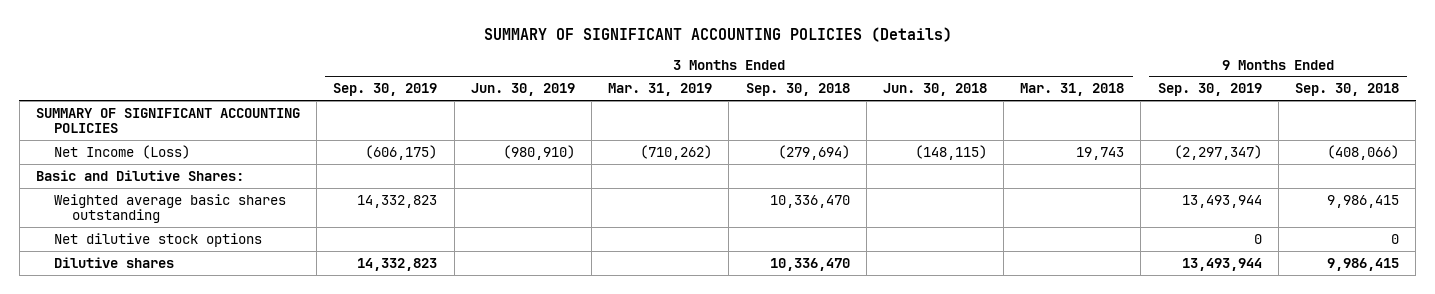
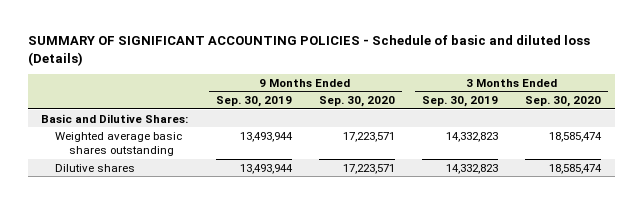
[483,26,952,42] SUMMARY OF SIGNIFICANT ACCOUNTING POLICIES (Details) -> [27,35,590,67] SUMMARY OF SIGNIFICANT ACCOUNTING POLICIES - Schedule of basic and diluted loss (Details)
[470,83,575,97] Jun. 30, 2019 -> none
[608,83,713,97] Mar. 31, 2019 -> none
[745,83,850,97] Sep. 30, 2018 -> none
[882,83,987,97] Jun. 30, 2018 -> none
[1020,83,1125,97] Mar. 31, 2018 -> none
[1294,83,1399,97] Sep. 30, 2018 -> none
none -> [318,96,395,108] Sep. 30, 2020
none -> [525,96,602,108] Sep. 30, 2020
[36,107,301,134] SUMMARY OF SIGNIFICANT ACCOUNTING POLICIES -> none
[54,144,191,159] Net Income (Loss) -> none
[54,232,263,247] Net dilutive stock options -> none

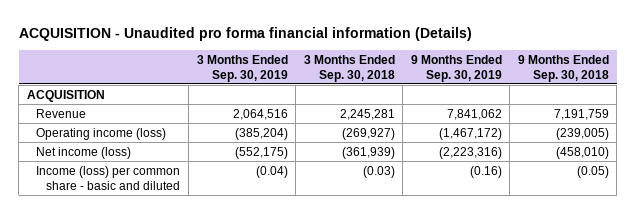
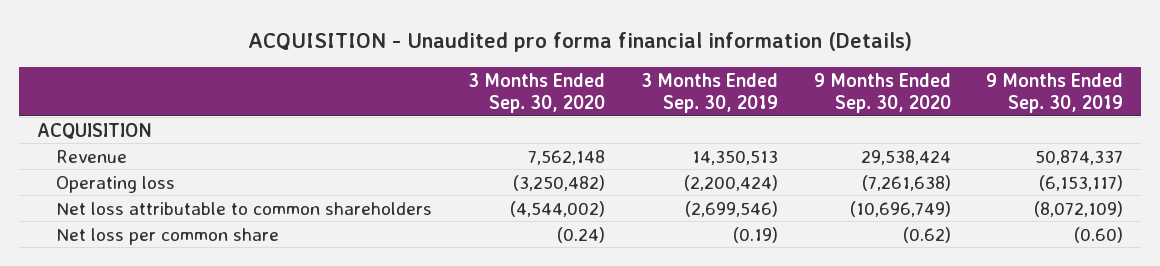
[303,54,395,82] 3 Months Ended Sep. 30, 2018 -> none
[517,54,609,82] 9 Months Ended Sep. 30, 2018 -> none
none -> [468,72,606,113] 3 Months Ended Sep. 30, 2020
none -> [813,72,951,113] 9 Months Ended Sep. 30, 2020
[232,108,288,120] 2,064,516 -> [691,149,778,165] 14,350,513
[446,108,502,120] 7,841,062 -> [1035,149,1124,165] 50,874,337
[36,127,167,140] Operating income (loss) -> [56,175,176,193] Operating loss
[234,127,288,140] (385,204) -> [683,174,778,191] (2,200,424)
[438,127,502,140] (1,467,172) -> [1039,174,1124,191] (6,153,117)
[36,146,132,159] Net income (loss) -> [56,201,433,215] Net loss attributable to common shareholders
[234,146,288,159] (552,175) -> [684,200,778,217] (2,699,546)
[438,146,502,159] (2,223,316) -> [1034,200,1124,217] (8,072,109)
[36,165,181,190] Income (loss) per common share - basic and diluted -> [56,227,280,245] Net loss per common share
[255,165,288,178] (0.04) -> [732,226,778,243] (0.19)
[469,165,502,178] (0.16) -> [1074,226,1124,243] (0.60)

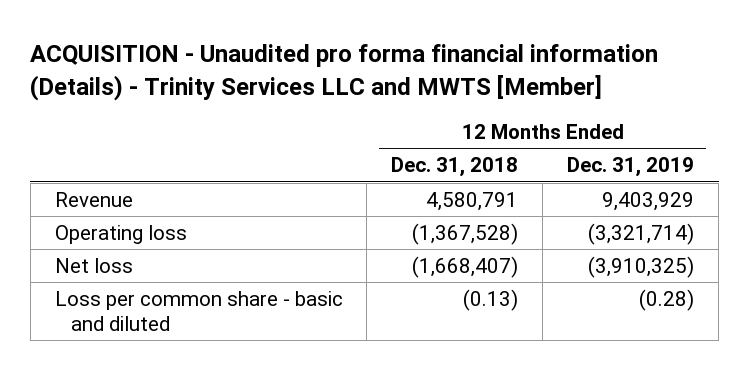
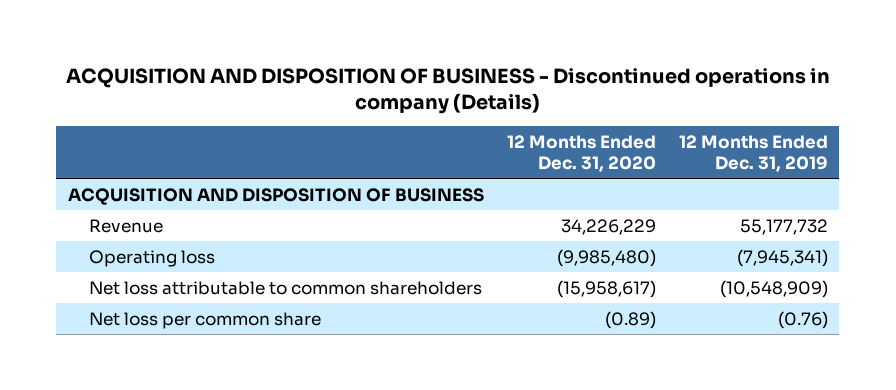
[30,44,659,101] ACQUISITION - Unaudited pro forma financial information (Details) - Trinity Services LLC and MWTS [Member] -> [65,67,830,114] ACQUISITION AND DISPOSITION OF BUSINESS - Discontinued operations in company (Details)
[391,157,519,178] Dec. 31, 2018 -> none
none -> [506,134,656,172] 12 Months Ended Dec. 31, 2020
none -> [67,187,484,205] ACQUISITION AND DISPOSITION OF BUSINESS
[602,191,695,211] 9,403,929 -> [739,218,828,235] 55,177,732
[588,222,695,245] (3,321,714) -> [736,248,828,267] (7,945,341)
[54,257,133,273] Net loss -> [88,280,482,295] Net loss attributable to common shareholders
[588,255,695,278] (3,910,325) -> [719,279,828,298] (10,548,909)
[54,290,343,332] Loss per common share - basic and diluted -> [88,311,321,329] Net loss per common share
[639,288,695,311] (0.28) -> [777,310,828,329] (0.76)

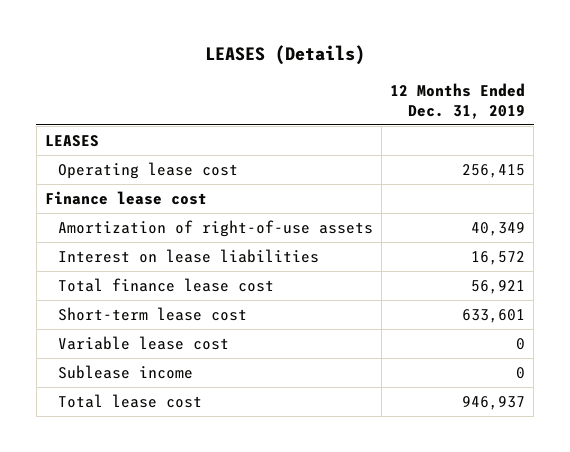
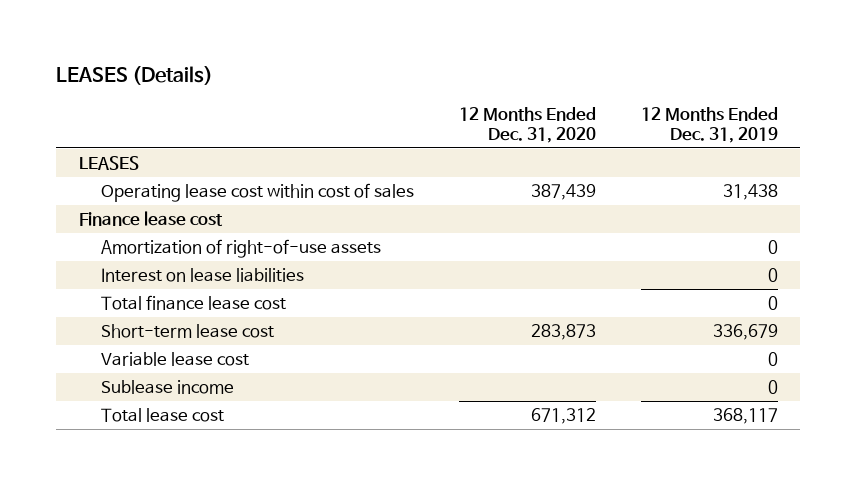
none -> [458,106,596,143] 12 Months Ended Dec. 31, 2020
[57,162,238,180] Operating lease cost -> [100,183,414,203] Operating lease cost within cost of sales
[462,164,526,179] 256,415 -> [722,184,778,201] 31,438
[471,222,526,237] 40,349 -> [767,240,778,255] 0
[471,251,526,266] 16,572 -> [767,268,778,283] 0
[471,280,526,295] 56,921 -> [767,296,778,311] 0
[462,309,526,324] 633,601 -> [712,324,778,341] 336,679
[462,396,526,411] 946,937 -> [712,408,778,425] 368,117

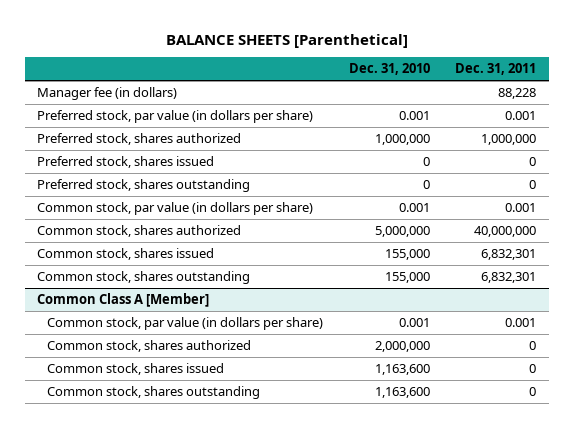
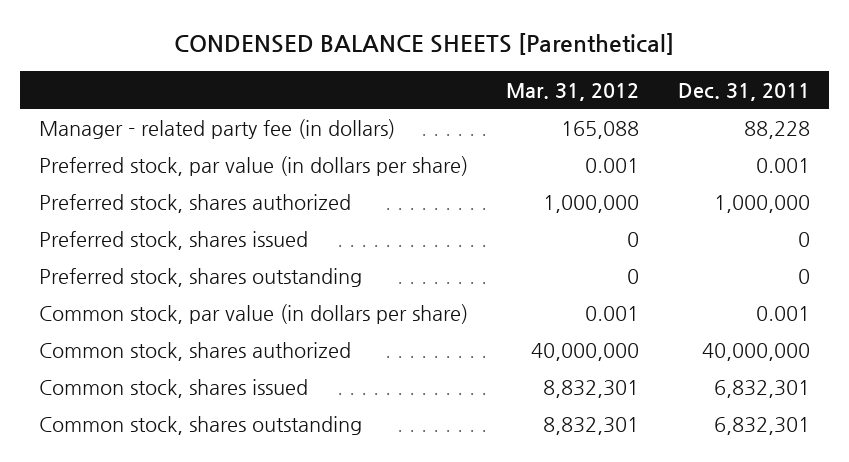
[165,33,408,48] BALANCE SHEETS [Parenthetical] -> [174,33,675,56] CONDENSED BALANCE SHEETS [Parenthetical]
[348,63,430,76] Dec. 31, 2010 -> none
none -> [506,82,640,101] Mar. 31, 2012
[37,87,178,101] Manager fee (in dollars) -> [39,118,396,139] Manager - related party fee (in dollars)
[37,293,210,308] Common Class A [Member] -> none
[47,317,324,331] Common stock, par value (in dollars per share) -> none
[47,340,252,353] Common stock, shares authorized -> none
[47,363,225,376] Common stock, shares issued -> none
[47,386,261,400] Common stock, shares outstanding -> none

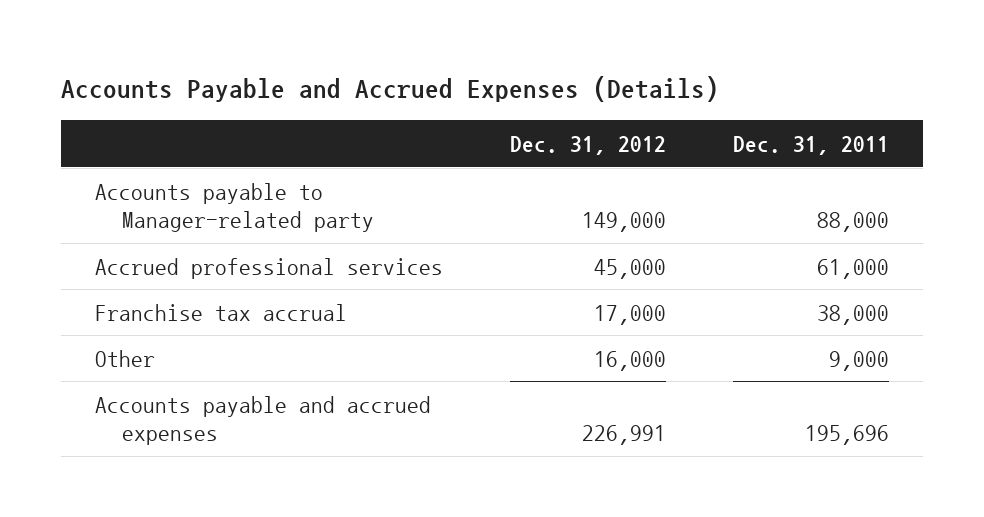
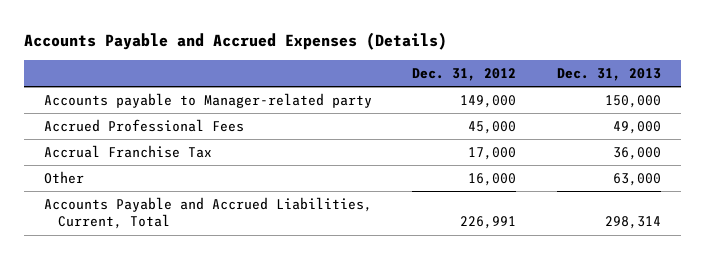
[733,136,890,156] Dec. 31, 2011 -> none
none -> [556,68,661,82] Dec. 31, 2013
[94,257,443,279] Accrued professional services -> [44,119,245,133] Accrued Professional Fees
[94,303,347,321] Franchise tax accrual -> [44,145,213,159] Accrual Franchise Tax
[94,395,431,445] Accounts payable and accrued expenses -> [44,197,373,230] Accounts Payable and Accrued Liabilities, Current, Total

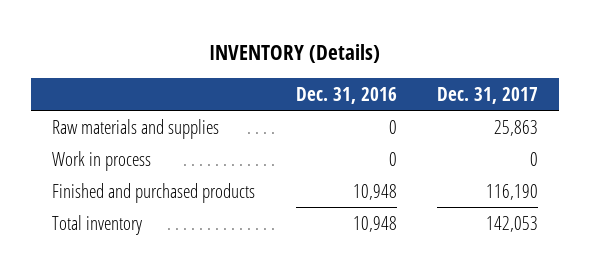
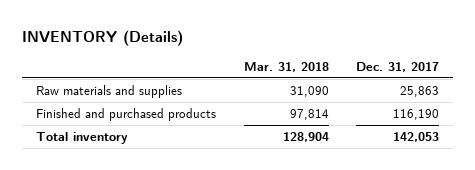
[295,86,397,104] Dec. 31, 2016 -> none
none -> [243,62,329,73] Mar. 31, 2018
[51,150,151,171] Work in process -> none

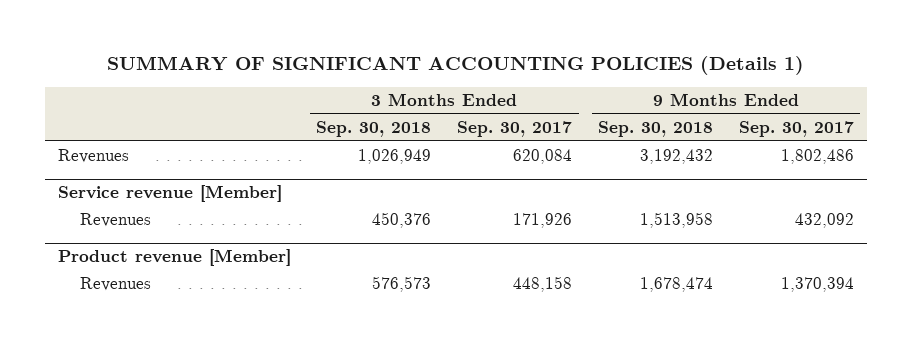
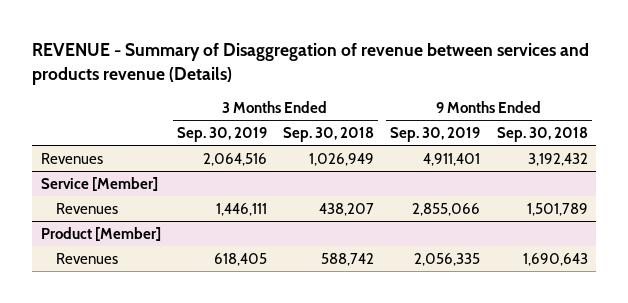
[106,56,804,76] SUMMARY OF SIGNIFICANT ACCOUNTING POLICIES (Details 1) -> [32,43,590,85] REVENUE - Summary of Disaggregation of revenue between services and products revenue (Details)
[457,120,573,137] Sep. 30, 2017 -> none
[739,120,855,137] Sep. 30, 2017 -> none
none -> [176,126,267,142] Sep. 30, 2019
none -> [390,126,481,142] Sep. 30, 2019
[57,185,282,203] Service revenue [Member] -> [40,176,158,191] Service [Member]
[372,212,432,229] 450,376 -> [319,202,375,216] 438,207
[640,212,714,229] 1,513,958 -> [526,202,588,216] 1,501,789
[57,249,291,267] Product revenue [Member] -> [40,226,161,241] Product [Member]
[372,276,432,293] 576,573 -> [321,252,375,266] 588,742
[640,277,714,293] 1,678,474 -> [522,252,588,266] 1,690,643

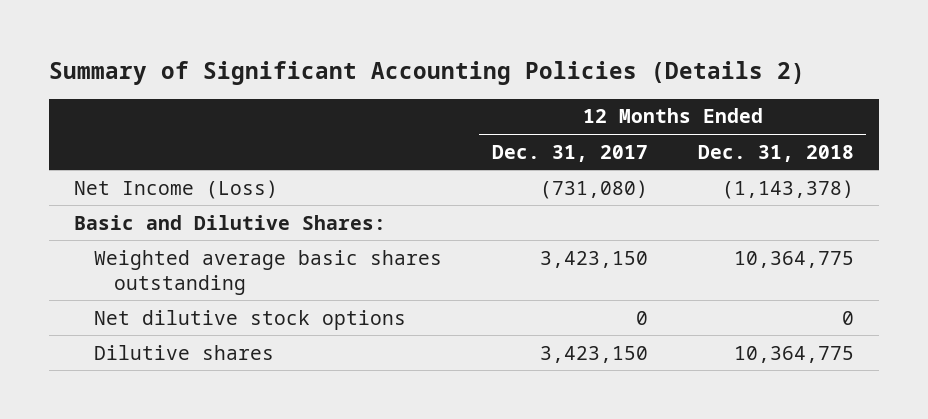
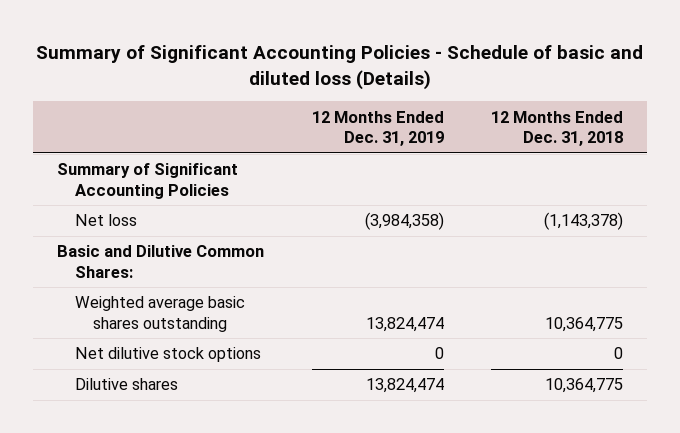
[49,61,806,86] Summary of Significant Accounting Policies (Details 2) -> [36,44,644,90] Summary of Significant Accounting Policies - Schedule of basic and diluted loss (Details)
[491,144,648,162] Dec. 31, 2017 -> none
none -> [311,110,444,147] 12 Months Ended Dec. 31, 2019
none -> [57,163,239,199] Summary of Significant Accounting Policies
[73,179,278,199] Net Income (Loss) -> [74,214,137,227] Net loss
[73,214,386,230] Basic and Dilutive Shares: -> [57,245,265,278] Basic and Dilutive Common Shares:

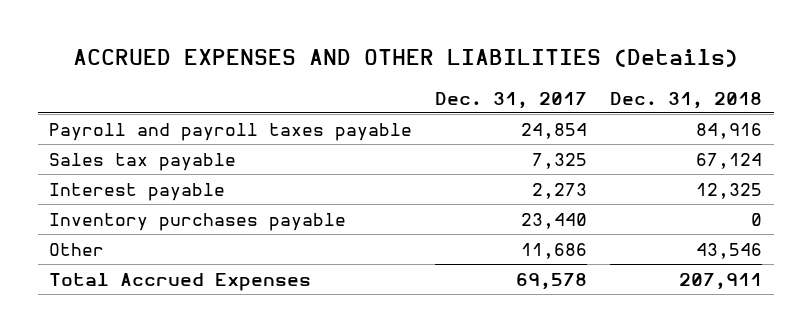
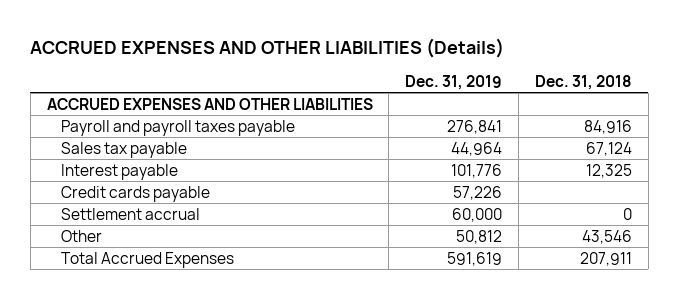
[435,91,588,109] Dec. 31, 2017 -> none
none -> [405,74,503,90] Dec. 31, 2019
none -> [46,97,373,110] ACCRUED EXPENSES AND OTHER LIABILITIES
[49,212,347,231] Inventory purchases payable -> none
none -> [61,185,211,202] Credit cards payable
none -> [61,207,201,220] Settlement accrual

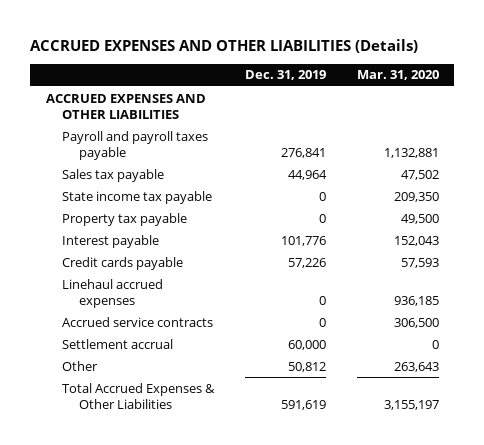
[535,74,633,90] Dec. 31, 2018 -> none
none -> [356,70,439,81] Mar. 31, 2020
none -> [62,190,213,204] State income tax payable
none -> [62,212,188,226] Property tax payable
none -> [62,278,164,308] Linehaul accrued expenses
none -> [62,316,214,327] Accrued service contracts
[61,251,235,268] Total Accrued Expenses -> [62,382,216,409] Total Accrued Expenses & Other Liabilities

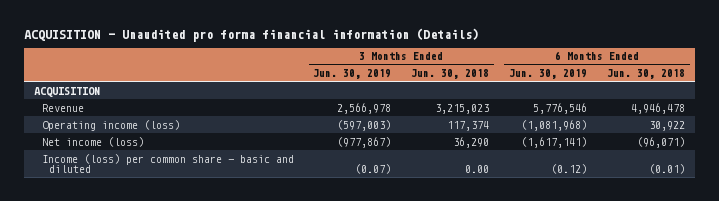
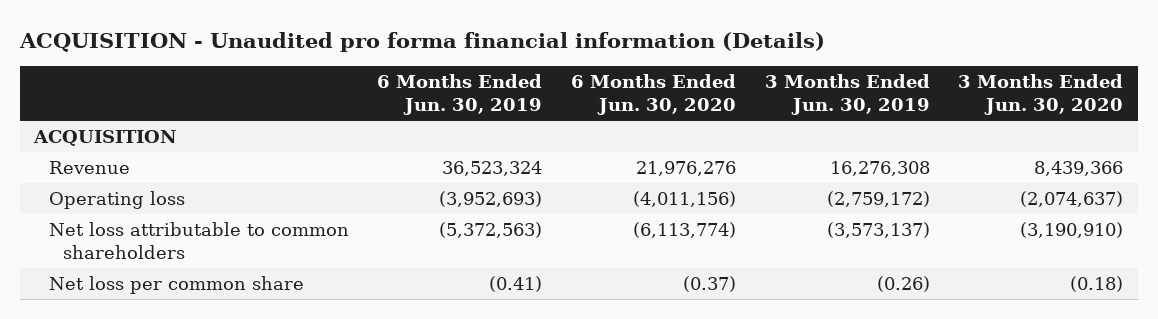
[411,69,490,80] Jun. 30, 2018 -> none
[606,69,685,80] Jun. 30, 2018 -> none
none -> [570,73,736,115] 6 Months Ended Jun. 30, 2020
none -> [958,73,1124,115] 3 Months Ended Jun. 30, 2020
[337,102,392,114] 2,566,978 -> [829,161,930,177] 16,276,308
[532,102,587,114] 5,776,546 -> [442,161,543,177] 36,523,324
[41,119,180,131] Operating income (loss) -> [48,191,185,210] Operating loss
[337,119,392,131] (597,003) -> [826,191,930,208] (2,759,172)
[520,119,587,131] (1,081,968) -> [439,191,543,208] (3,952,693)
[41,136,144,147] Net income (loss) -> [48,222,349,260] Net loss attributable to common shareholders
[337,136,392,148] (977,867) -> [826,222,930,239] (3,573,137)
[520,136,587,148] (1,617,141) -> [439,222,543,239] (5,372,563)
[41,153,294,174] Income (loss) per common share - basic and diluted -> [48,276,304,295] Net loss per common share
[355,164,392,175] (0.07) -> [876,276,930,293] (0.26)
[550,164,587,175] (0.12) -> [489,276,543,293] (0.41)

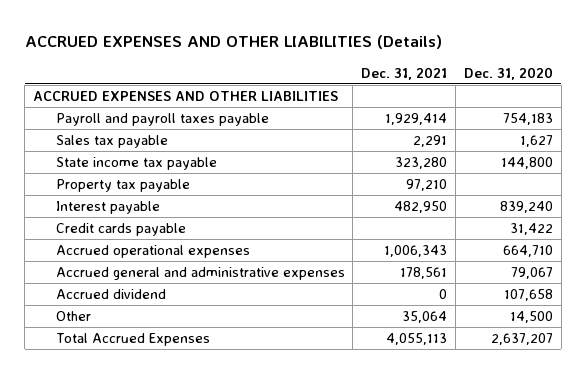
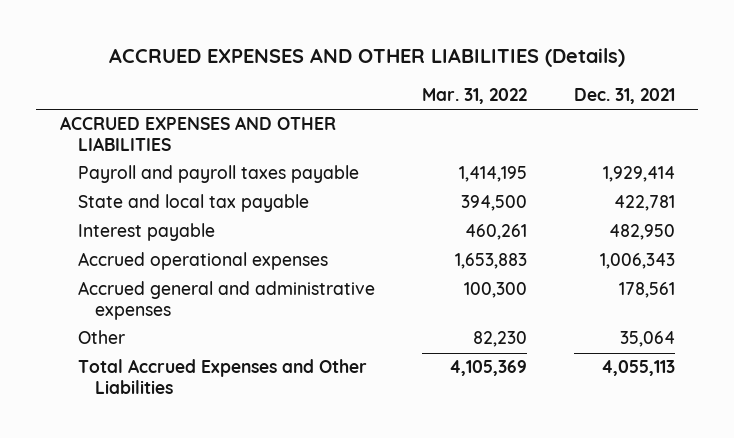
[464,66,554,80] Dec. 31, 2020 -> none
none -> [421,88,527,105] Mar. 31, 2022
[55,156,217,170] State income tax payable -> none
[55,178,190,192] Property tax payable -> none
[55,134,168,148] Sales tax payable -> [77,194,309,213] State and local tax payable
[413,134,448,147] 2,291 -> [613,195,675,212] 422,781
[55,222,186,236] Credit cards payable -> none
[55,288,166,299] Accrued dividend -> none
[55,332,210,346] Total Accrued Expenses -> [77,359,367,394] Total Accrued Expenses and Other Liabilities

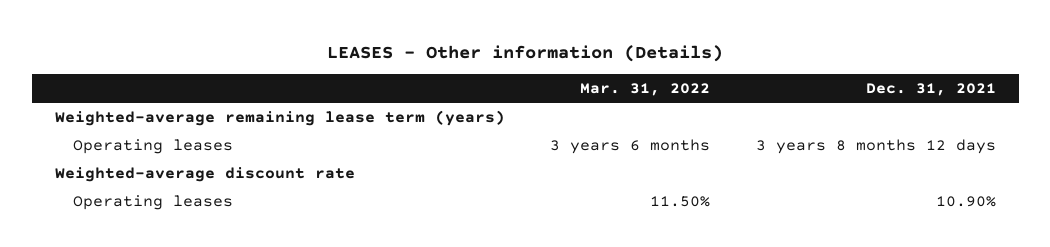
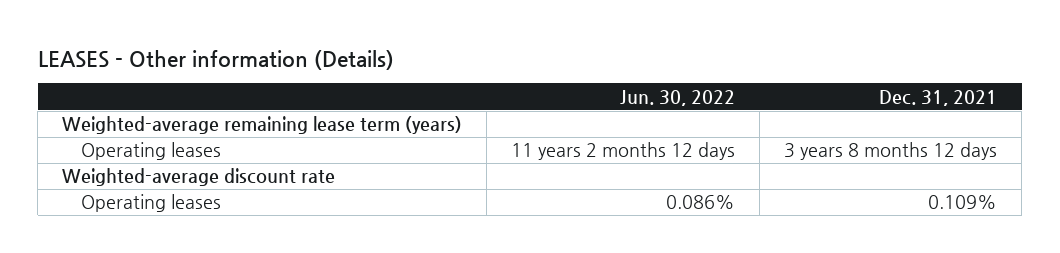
[580,83,711,97] Mar. 31, 2022 -> none
none -> [620,89,736,106] Jun. 30, 2022
[935,195,996,207] 10.90% -> [928,195,998,210] 0.109%

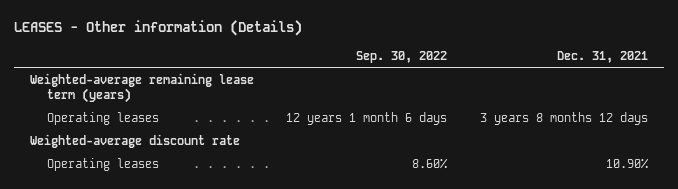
[620,89,736,106] Jun. 30, 2022 -> none
none -> [356,50,448,63] Sep. 30, 2022
[928,195,998,210] 0.109% -> [605,157,649,169] 10.90%

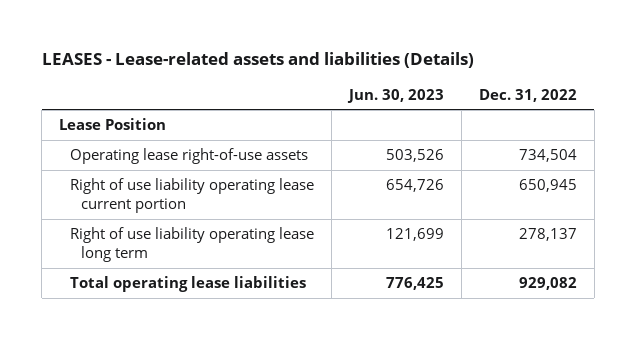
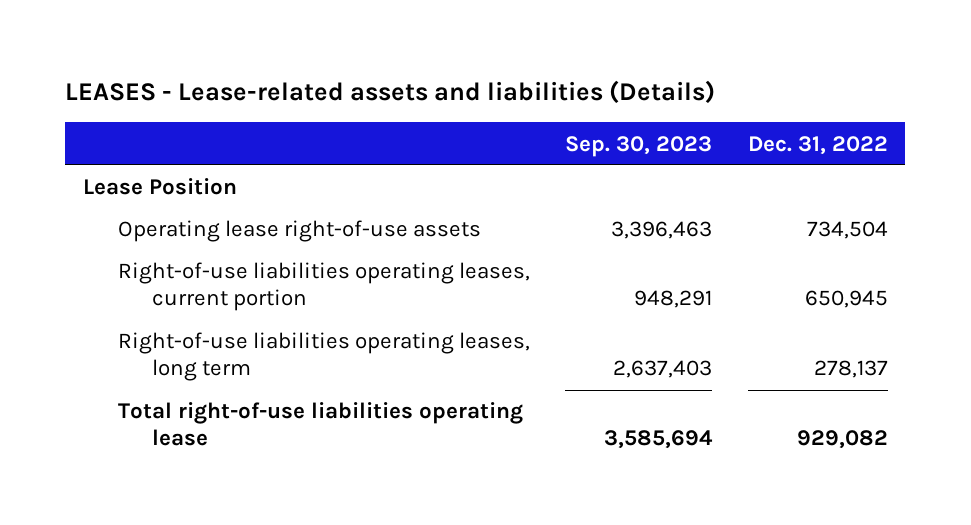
[346,88,444,103] Jun. 30, 2023 -> none
none -> [565,135,713,157] Sep. 30, 2023
[69,178,314,214] Right of use liability operating lease current portion -> [117,262,530,312] Right-of-use liabilities operating leases, current portion
[69,227,314,263] Right of use liability operating lease long term -> [117,332,530,382] Right-of-use liabilities operating leases, long term
[69,276,306,293] Total operating lease liabilities -> [117,402,523,447] Total right-of-use liabilities operating lease

